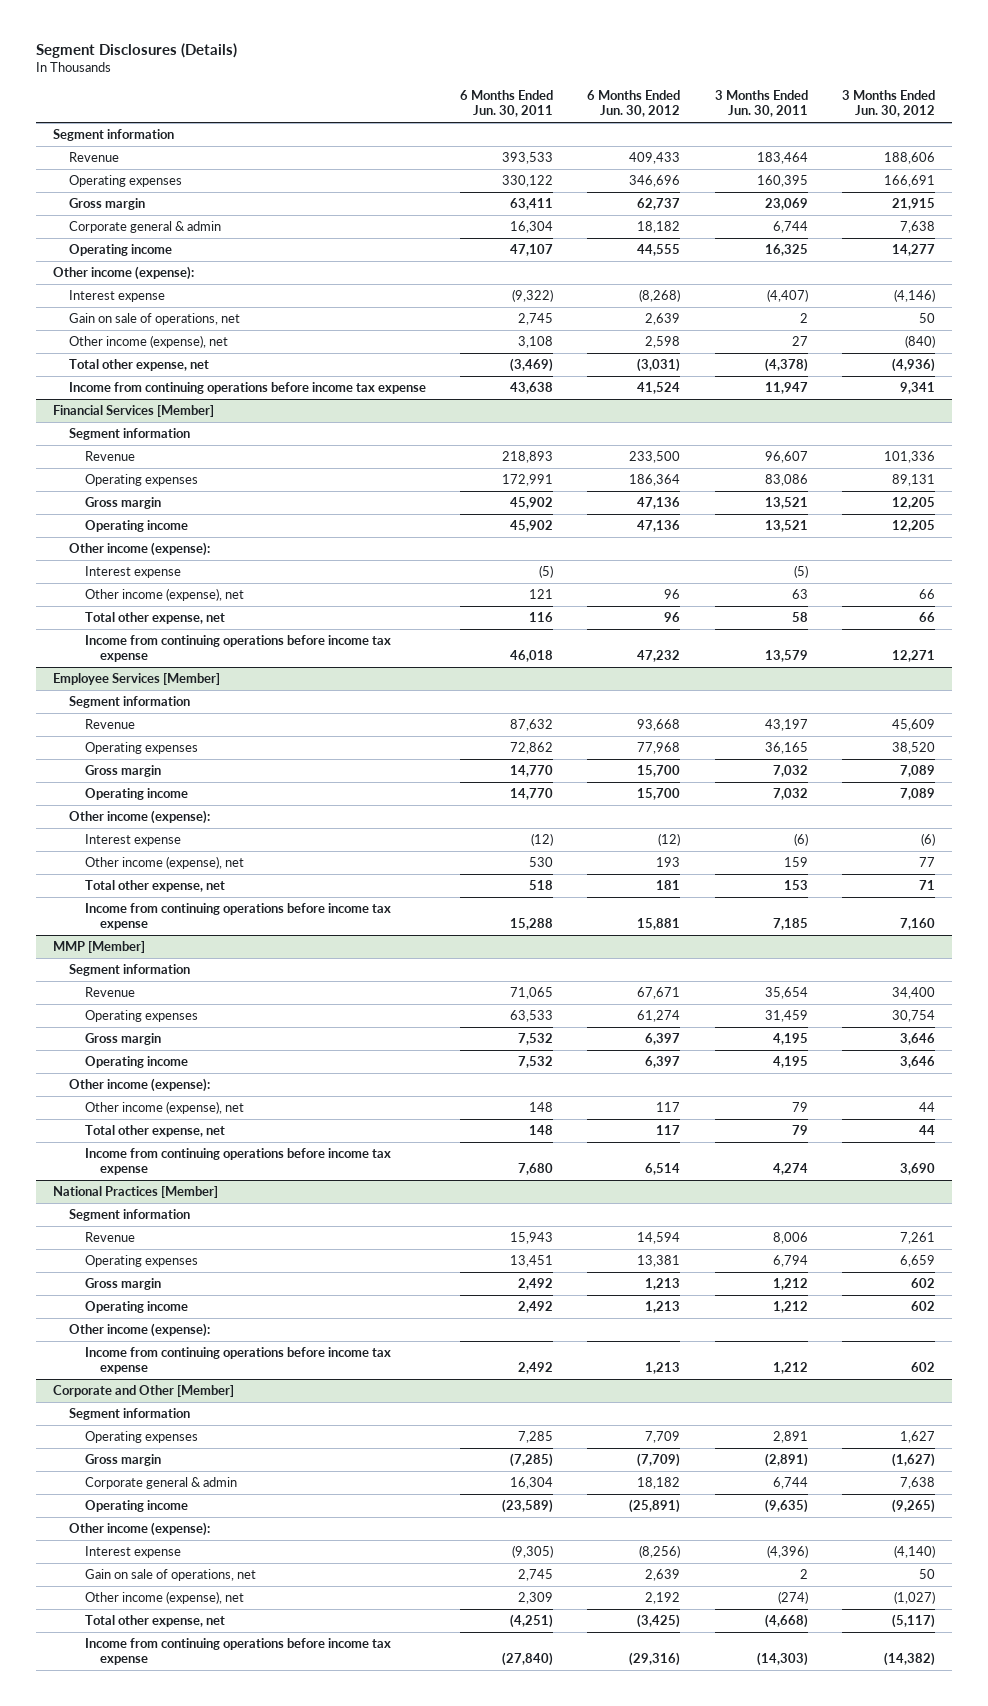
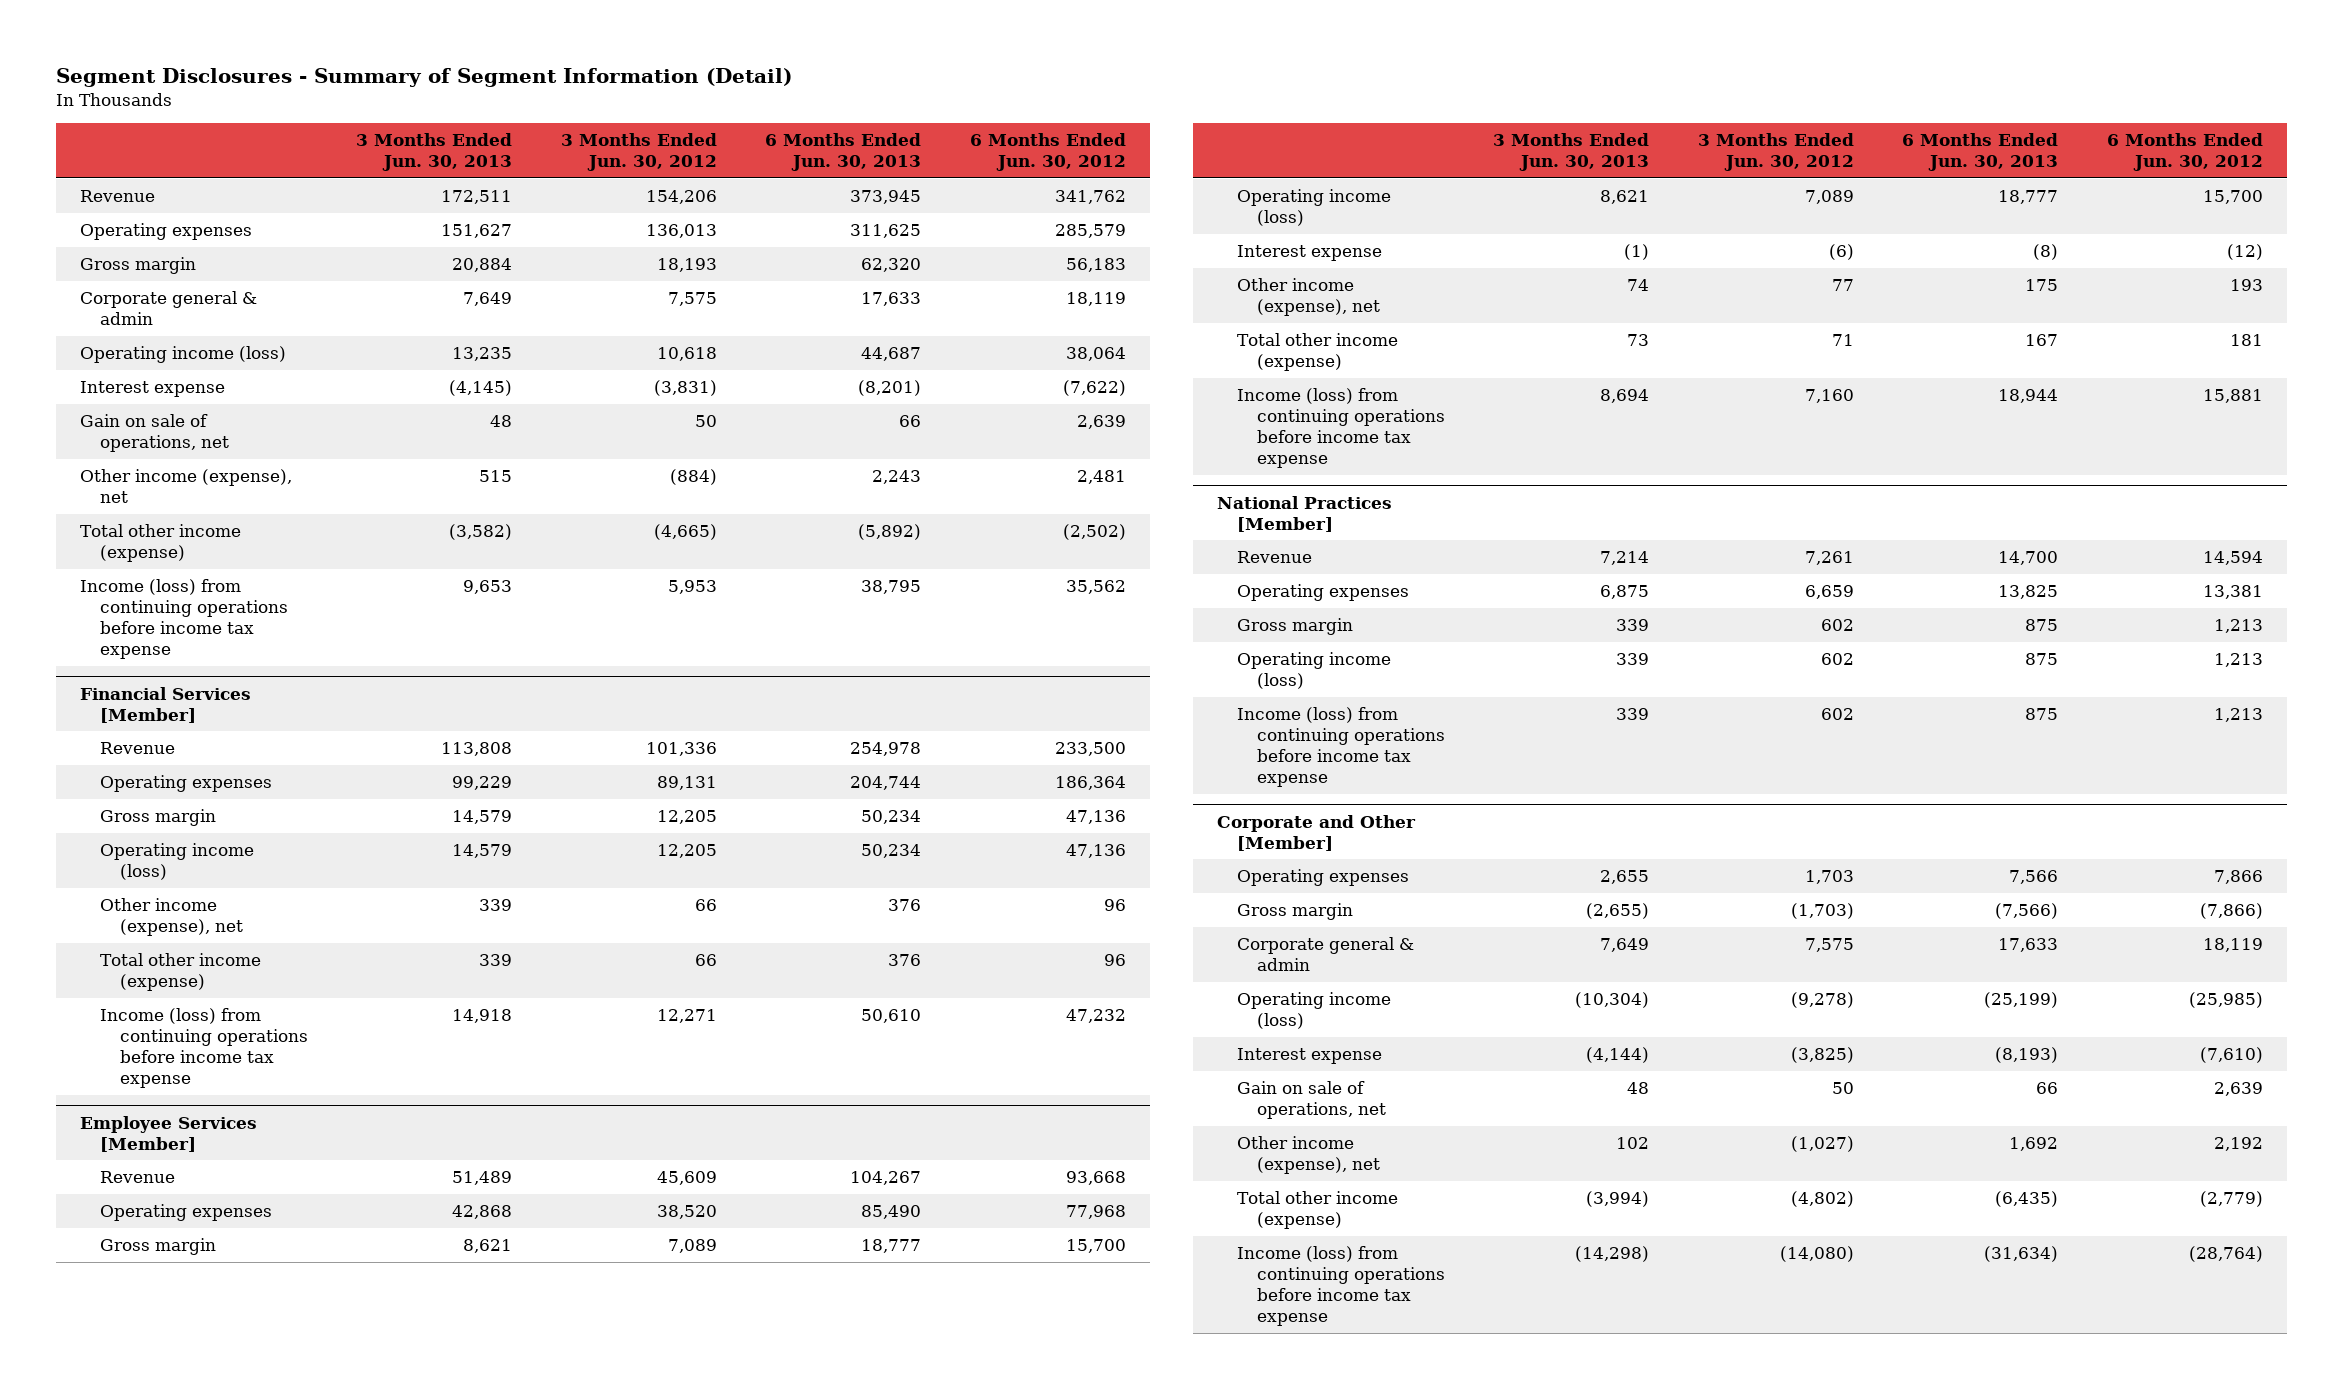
[35,43,237,59] Segment Disclosures (Details) -> [56,67,793,87] Segment Disclosures - Summary of Segment Information (Detail)
[460,89,554,118] 6 Months Ended Jun. 30, 2011 -> none
[714,89,808,118] 3 Months Ended Jun. 30, 2011 -> none
none -> [356,132,513,172] 3 Months Ended Jun. 30, 2013
none -> [765,132,922,172] 6 Months Ended Jun. 30, 2013
[53,128,175,141] Segment information -> none
[53,265,195,280] Other income (expense): -> none
[629,151,681,164] 409,433 -> [1055,190,1127,205] 341,762
[884,151,936,164] 188,606 -> [645,190,717,205] 154,206
[629,174,681,187] 346,696 -> [1055,224,1127,239] 285,579
[884,174,936,187] 166,691 -> [645,224,717,239] 136,013
[637,197,681,210] 62,737 -> [1066,258,1127,273] 56,183
[892,197,936,210] 21,915 -> [656,258,717,273] 18,193
[637,220,681,233] 18,182 -> [1066,292,1127,307] 18,119
[900,220,936,233] 7,638 -> [667,292,717,307] 7,575
[68,243,172,256] Operating income -> [80,346,287,364] Operating income (loss)
[637,243,681,256] 44,555 -> [1066,347,1127,362] 38,064
[892,243,936,256] 14,277 -> [656,347,717,362] 10,618
[639,288,681,302] (8,268) -> [1063,380,1127,397] (7,622)
[894,288,936,302] (4,146) -> [653,380,717,397] (3,831)
[645,335,681,348] 2,598 -> [1077,470,1127,485] 2,481
[905,334,936,348] (840) -> [669,469,717,486] (884)
[68,358,209,371] Total other expense, net -> [80,524,242,563] Total other income (expense)
[637,357,681,372] (3,031) -> [1063,524,1127,541] (2,502)
[892,357,936,372] (4,936) -> [653,524,717,541] (4,665)
[68,381,426,394] Income from continuing operations before income tax expense -> [80,579,289,660] Income (loss) from continuing operations before income tax expense
[637,381,681,394] 41,524 -> [1066,580,1127,595] 35,562
[900,381,936,394] 9,341 -> [667,580,717,595] 5,953
[68,427,190,440] Segment information -> none
[68,541,210,556] Other income (expense): -> none
[84,565,181,578] Interest expense -> none
[84,519,188,532] Operating income -> [100,843,255,881] Operating income (loss)
[84,611,225,624] Total other expense, net -> [100,953,262,992] Total other income (expense)
[84,634,391,662] Income from continuing operations before income tax expense -> [100,1008,308,1089] Income (loss) from continuing operations before income tax expense
[68,695,190,708] Segment information -> none
[68,809,210,824] Other income (expense): -> none
[84,787,188,800] Operating income -> [1236,189,1391,227] Operating income (loss)
[53,940,146,953] MMP [Member] -> none
[68,963,190,976] Segment information -> none
[84,986,135,997] Revenue -> none
[84,1009,198,1022] Operating expenses -> none
[84,1032,161,1045] Gross margin -> none
[84,1055,188,1068] Operating income -> none
[68,1077,210,1092] Other income (expense): -> none
[84,1100,244,1114] Other income (expense), net -> none
[84,1124,225,1137] Total other expense, net -> none
[84,1147,391,1175] Income from continuing operations before income tax expense -> none
[84,879,225,892] Total other expense, net -> [1236,333,1398,372] Total other income (expense)
[84,902,391,930] Income from continuing operations before income tax expense -> [1236,388,1445,469] Income (loss) from continuing operations before income tax expense
[68,1208,190,1221] Segment information -> none
[68,1322,210,1337] Other income (expense): -> none
[84,1300,188,1313] Operating income -> [1236,652,1391,690] Operating income (loss)
[84,1346,391,1374] Income from continuing operations before income tax expense -> [1236,707,1445,788] Income (loss) from continuing operations before income tax expense
[68,1407,190,1420] Segment information -> none
[68,1521,210,1536] Other income (expense): -> none
[645,1430,681,1443] 7,709 -> [2213,870,2263,885] 7,866
[900,1430,936,1443] 1,627 -> [1804,870,1854,885] 1,703
[637,1452,681,1467] (7,709) -> [2199,903,2263,920] (7,866)
[892,1452,936,1467] (1,627) -> [1790,903,1854,920] (1,703)
[637,1476,681,1489] 18,182 -> [2202,938,2263,953] 18,119
[900,1476,936,1489] 7,638 -> [1804,938,1854,953] 7,575
[84,1499,188,1512] Operating income -> [1236,992,1391,1030] Operating income (loss)
[629,1498,681,1513] (25,891) -> [2188,992,2263,1009] (25,985)
[892,1498,936,1513] (9,265) -> [1790,992,1854,1009] (9,278)
[639,1544,681,1558] (8,256) -> [2199,1047,2263,1064] (7,610)
[894,1544,936,1558] (4,140) -> [1790,1047,1854,1064] (3,825)
[84,1614,225,1627] Total other expense, net -> [1236,1191,1398,1230] Total other income (expense)
[637,1613,681,1628] (3,425) -> [2199,1191,2263,1208] (2,779)
[892,1613,936,1628] (5,117) -> [1790,1191,1854,1208] (4,802)
[84,1637,391,1665] Income from continuing operations before income tax expense -> [1236,1246,1445,1327] Income (loss) from continuing operations before income tax expense
[629,1651,681,1666] (29,316) -> [2188,1246,2263,1263] (28,764)
[884,1651,936,1666] (14,382) -> [1779,1246,1854,1263] (14,080)

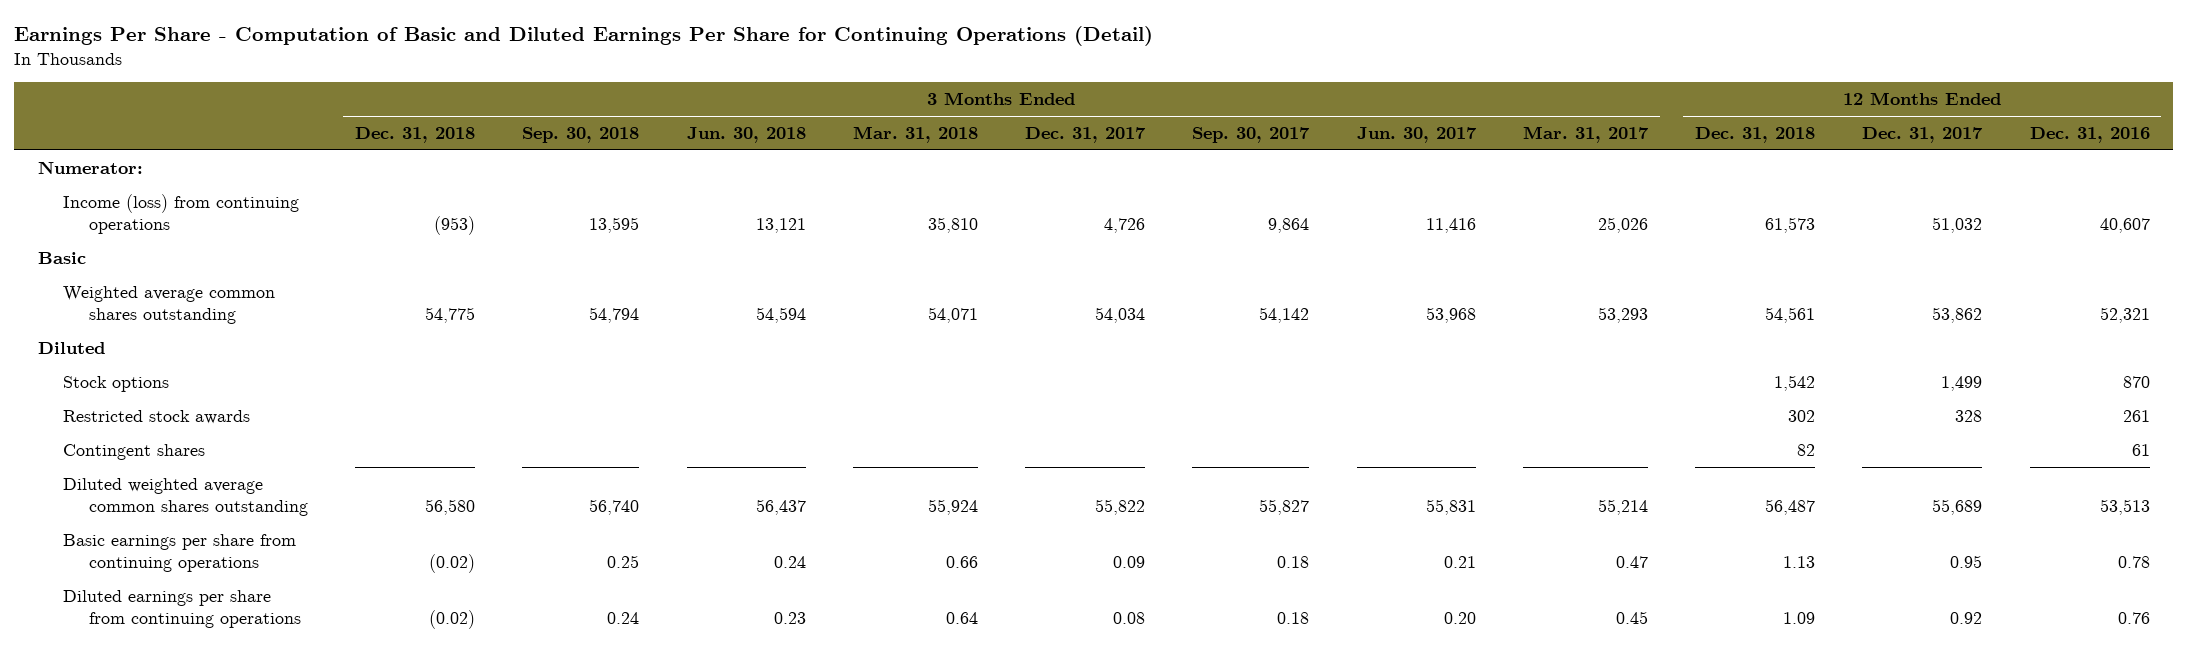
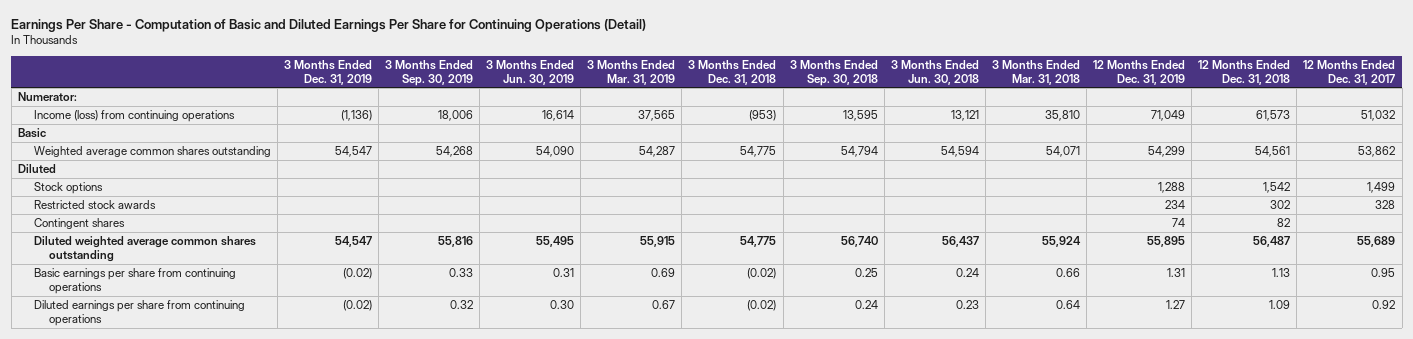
[1025,126,1147,143] Dec. 31, 2017 -> none
[1192,126,1311,143] Sep. 30, 2017 -> none
[1356,126,1477,143] Jun. 30, 2017 -> none
[1522,125,1649,143] Mar. 31, 2017 -> none
[2029,126,2150,143] Dec. 31, 2016 -> none
none -> [283,59,372,85] 3 Months Ended Dec. 31, 2019
none -> [384,59,473,86] 3 Months Ended Sep. 30, 2019
none -> [486,59,575,85] 3 Months Ended Jun. 30, 2019
none -> [587,59,676,85] 3 Months Ended Mar. 31, 2019
none -> [1093,59,1186,85] 12 Months Ended Dec. 31, 2019
[425,498,476,515] 56,580 -> [740,236,777,248] 54,775

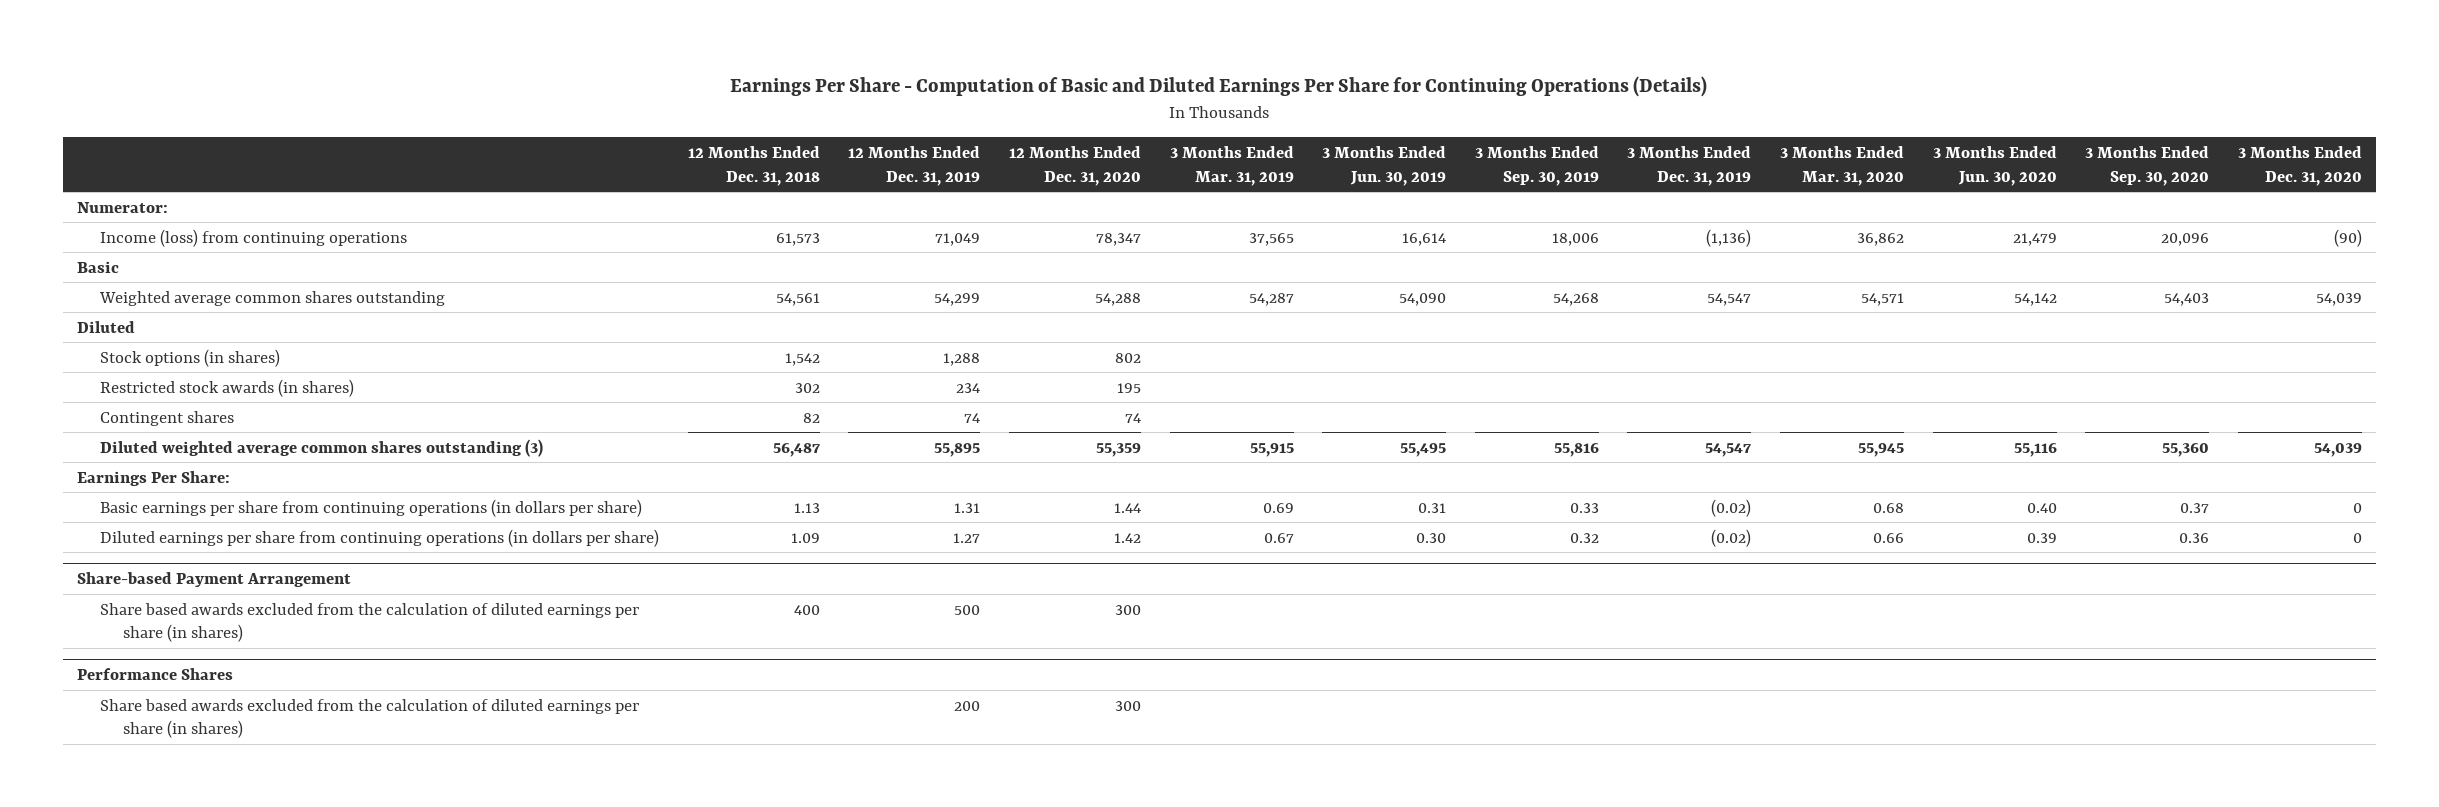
[11,18,647,32] Earnings Per Share - Computation of Basic and Diluted Earnings Per Share for Continuing Operations (Detail) -> [730,76,1708,98] Earnings Per Share - Computation of Basic and Diluted Earnings Per Share for Continuing Operations (Details)
[688,59,777,85] 3 Months Ended Dec. 31, 2018 -> none
[789,59,878,86] 3 Months Ended Sep. 30, 2018 -> none
[890,59,979,85] 3 Months Ended Jun. 30, 2018 -> none
[991,59,1080,85] 3 Months Ended Mar. 31, 2018 -> none
[1303,59,1396,85] 12 Months Ended Dec. 31, 2017 -> none
none -> [1008,145,1141,186] 12 Months Ended Dec. 31, 2020
none -> [1780,145,1905,186] 3 Months Ended Mar. 31, 2020
none -> [1932,145,2057,186] 3 Months Ended Jun. 30, 2020
none -> [2085,145,2210,186] 3 Months Ended Sep. 30, 2020
none -> [2237,145,2362,186] 3 Months Ended Dec. 31, 2020
[33,182,103,195] Stock options -> [100,348,281,367] Stock options (in shares)
[33,200,156,210] Restricted stock awards -> [100,378,355,397] Restricted stock awards (in shares)
[33,236,256,262] Diluted weighted average common shares outstanding -> [100,438,544,457] Diluted weighted average common shares outstanding (3)
none -> [76,470,230,486] Earnings Per Share:
[33,268,236,294] Basic earnings per share from continuing operations -> [100,498,643,517] Basic earnings per share from continuing operations (in dollars per share)
[33,300,245,326] Diluted earnings per share from continuing operations -> [100,528,660,547] Diluted earnings per share from continuing operations (in dollars per share)
none -> [76,572,351,588] Share-based Payment Arrangement
none -> [100,602,640,643] Share based awards excluded from the calculation of diluted earnings per share (in shares)
none -> [76,668,233,681] Performance Shares
none -> [100,698,640,739] Share based awards excluded from the calculation of diluted earnings per share (in shares)

